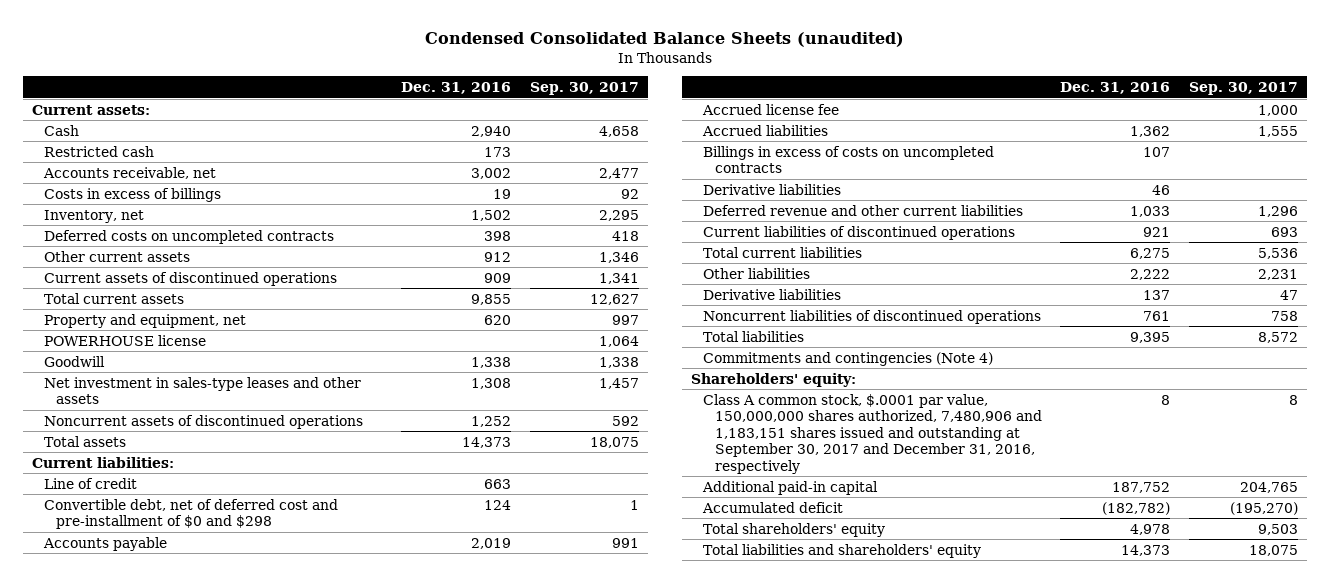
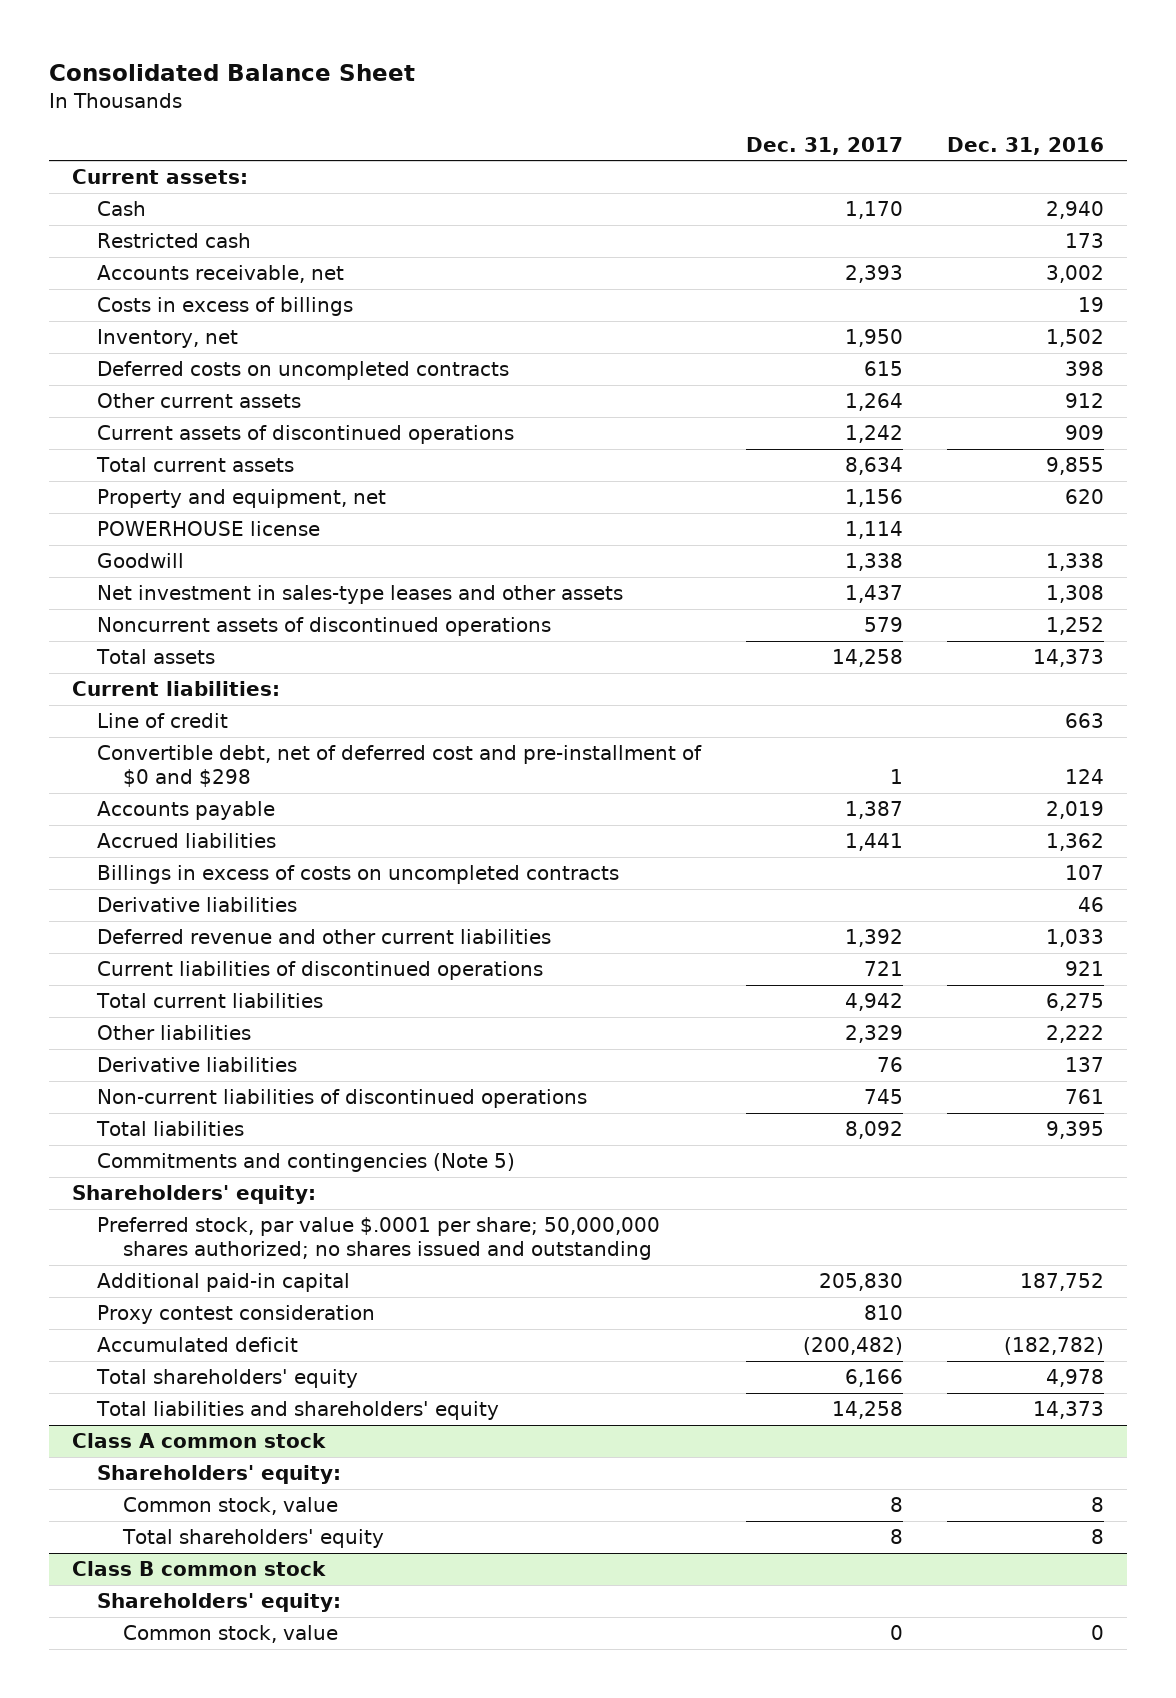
[425,32,905,48] Condensed Consolidated Balance Sheets (unaudited) -> [49,63,416,81] Consolidated Balance Sheet
[529,81,639,95] Sep. 30, 2017 -> none
none -> [745,136,903,155] Dec. 31, 2017
[702,103,840,115] Accrued license fee -> none
[703,309,1042,324] Noncurrent liabilities of discontinued operations -> [97,1089,588,1109] Non-current liabilities of discontinued operations
[703,351,994,366] Commitments and contingencies (Note 4) -> [97,1153,516,1173] Commitments and contingencies (Note 5)
[703,393,1042,474] Class A common stock, $.0001 par value, 150,000,000 shares authorized, 7,480,906 and 1,183,151 shares issued and outstanding at September 30, 2017 and December 31, 2016, respectively -> none
none -> [97,1217,661,1260] Preferred stock, par value $.0001 per share; 50,000,000 shares authorized; no shares issued and outstanding
none -> [97,1305,376,1325] Proxy contest consideration
none -> [71,1433,326,1449] Class A common stock
none -> [97,1465,342,1485] Shareholders' equity:
none -> [122,1497,338,1516] Common stock, value
none -> [121,1529,384,1549] Total shareholders' equity
none -> [71,1561,326,1577] Class B common stock
none -> [97,1593,342,1613] Shareholders' equity:
none -> [122,1625,338,1644] Common stock, value

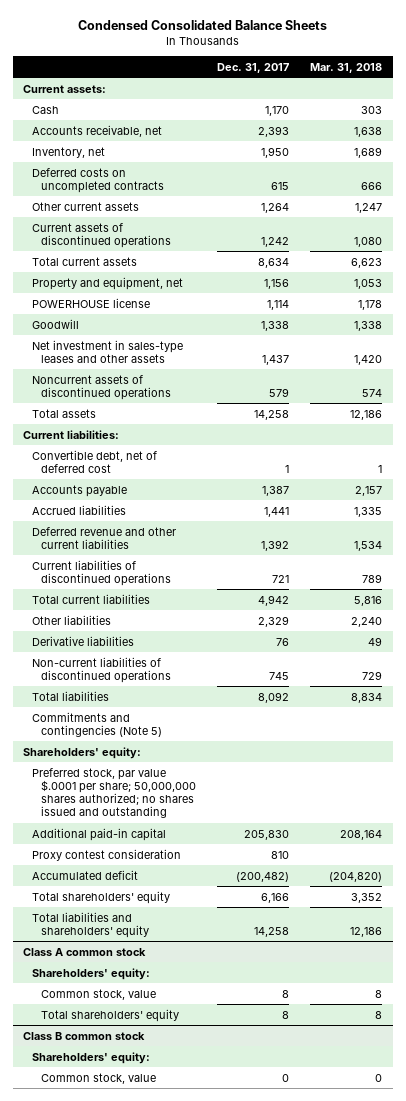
[49,63,416,81] Consolidated Balance Sheet -> [77,20,327,31] Condensed Consolidated Balance Sheets
[947,136,1105,155] Dec. 31, 2016 -> none
none -> [310,62,383,73] Mar. 31, 2018
[97,233,252,249] Restricted cash -> none
[97,297,354,317] Costs in excess of billings -> none
[97,713,229,729] Line of credit -> none
[97,745,703,787] Convertible debt, net of deferred cost and pre-installment of $0 and $298 -> [32,449,158,473] Convertible debt, net of deferred cost
[97,865,620,885] Billings in excess of costs on uncompleted contracts -> none
[97,897,298,913] Derivative liabilities -> none

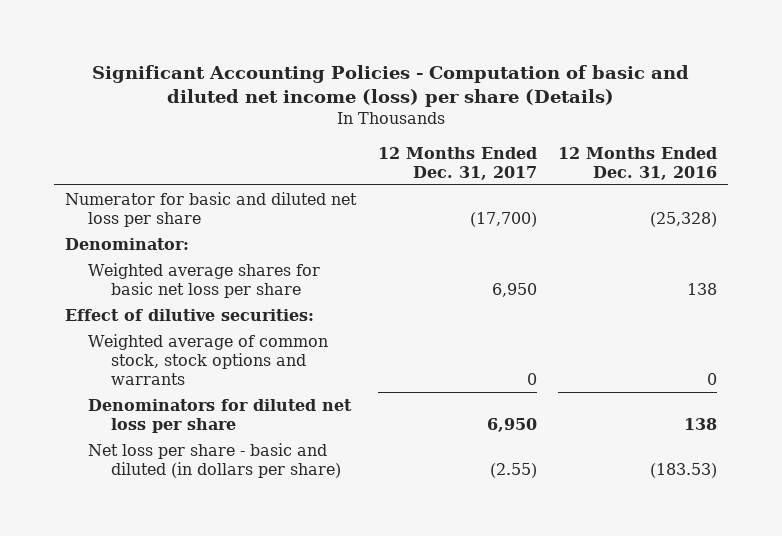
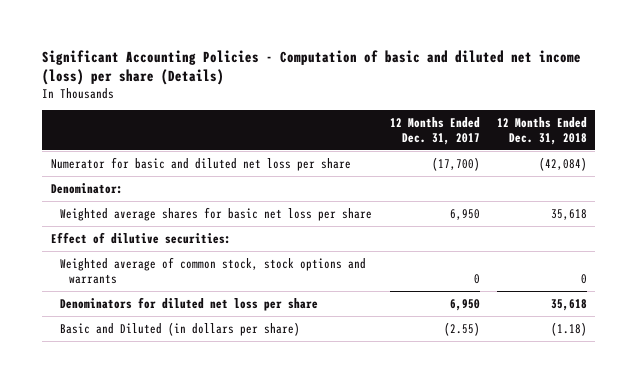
[558,146,718,180] 12 Months Ended Dec. 31, 2016 -> none
none -> [496,117,587,145] 12 Months Ended Dec. 31, 2018
[87,442,341,478] Net loss per share - basic and diluted (in dollars per share) -> [60,321,301,336] Basic and Diluted (in dollars per share)

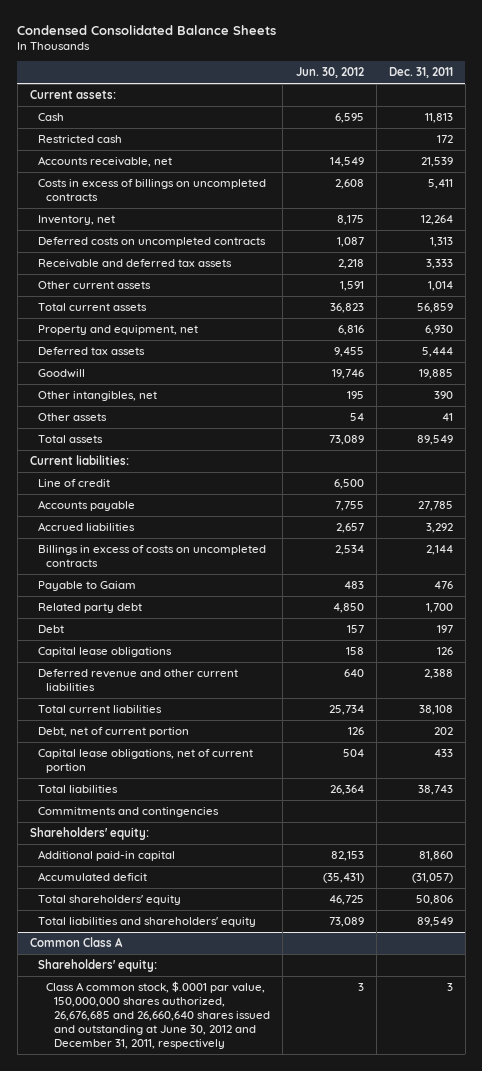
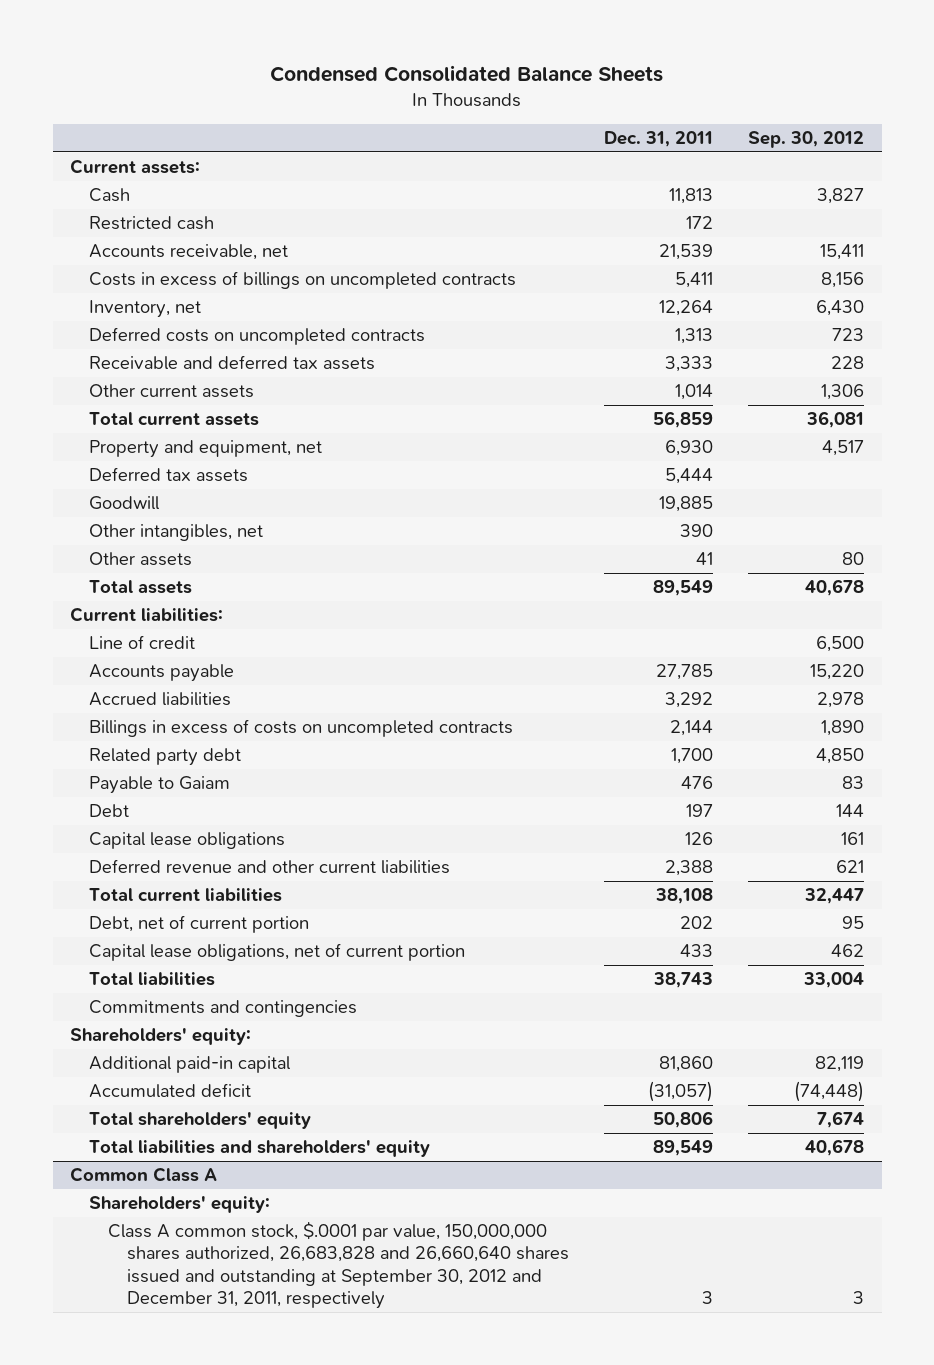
[295,67,364,79] Jun. 30, 2012 -> none
none -> [748,131,865,149] Sep. 30, 2012
[37,580,136,591] Payable to Gaiam -> [89,776,231,795] Payable to Gaiam
[46,980,271,1050] Class A common stock, $.0001 par value, 150,000,000 shares authorized, 26,676,685 and 26,660,640 shares issued and outstanding at June 30, 2012 and December 31, 2011, respectively -> [108,1221,570,1310] Class A common stock, $.0001 par value, 150,000,000 shares authorized, 26,683,828 and 26,660,640 shares issued and outstanding at September 30, 2012 and December 31, 2011, respectively

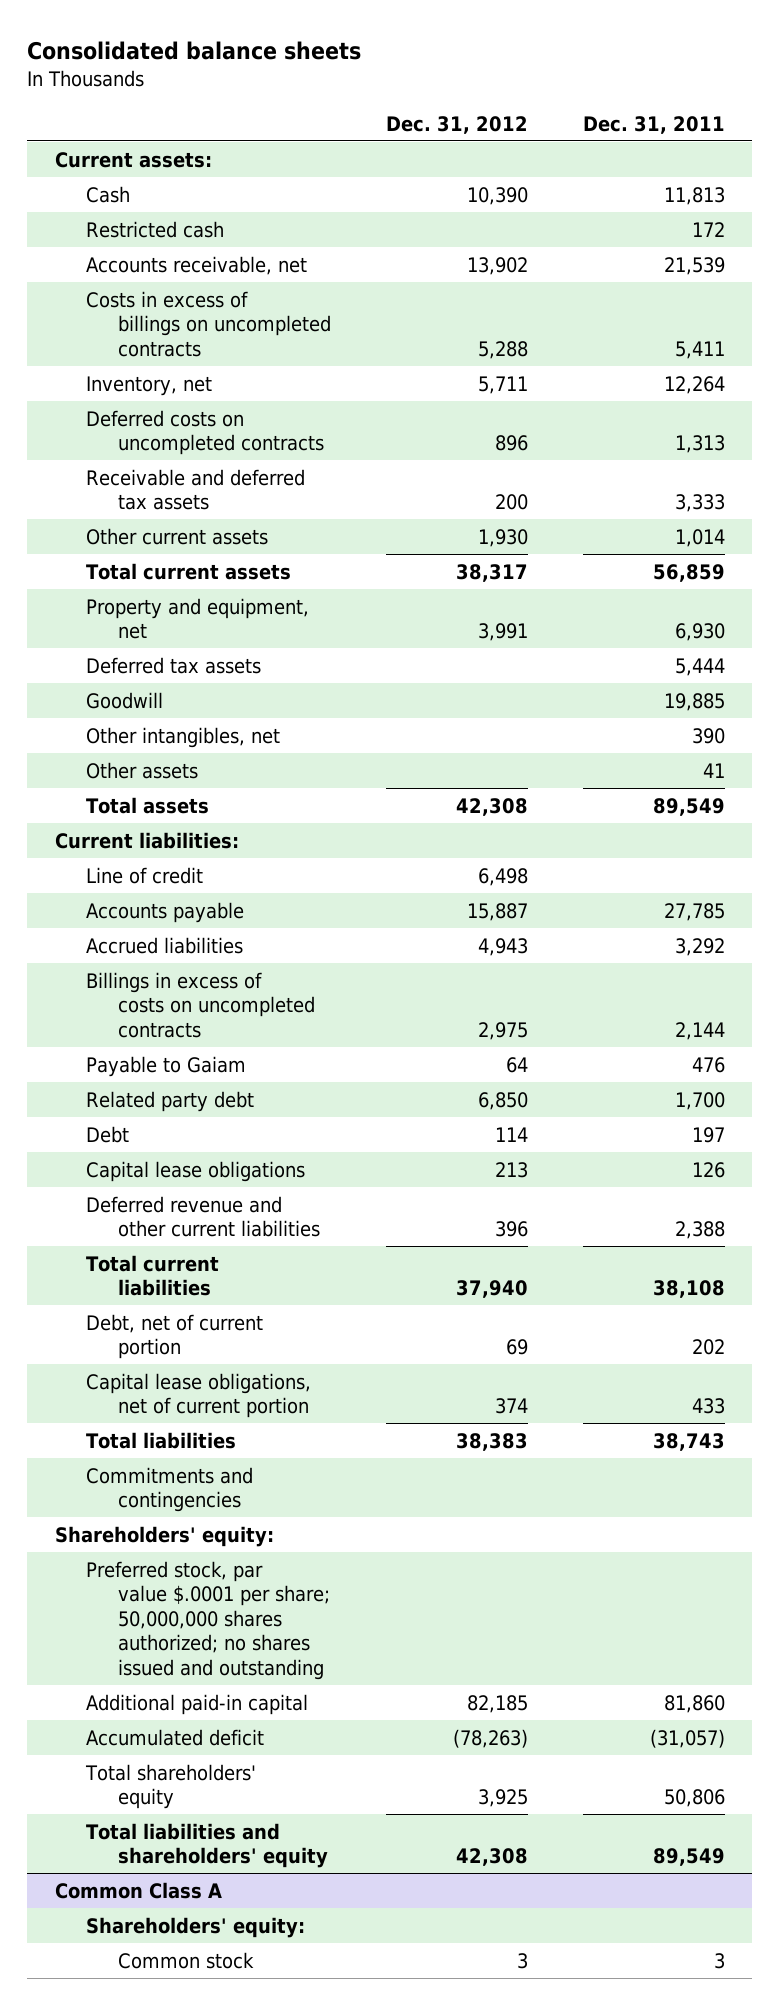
[270,65,664,83] Condensed Consolidated Balance Sheets -> [27,40,362,60] Consolidated balance sheets
[748,131,865,149] Sep. 30, 2012 -> none
none -> [385,115,528,134] Dec. 31, 2012
[89,748,242,767] Related party debt -> [86,1090,255,1112] Related party debt
none -> [86,1560,331,1680] Preferred stock, par value $.0001 per share; 50,000,000 shares authorized; no shares issued and outstanding
[108,1221,570,1310] Class A common stock, $.0001 par value, 150,000,000 shares authorized, 26,683,828 and 26,660,640 shares issued and outstanding at September 30, 2012 and December 31, 2011, respectively -> [118,1951,255,1969] Common stock

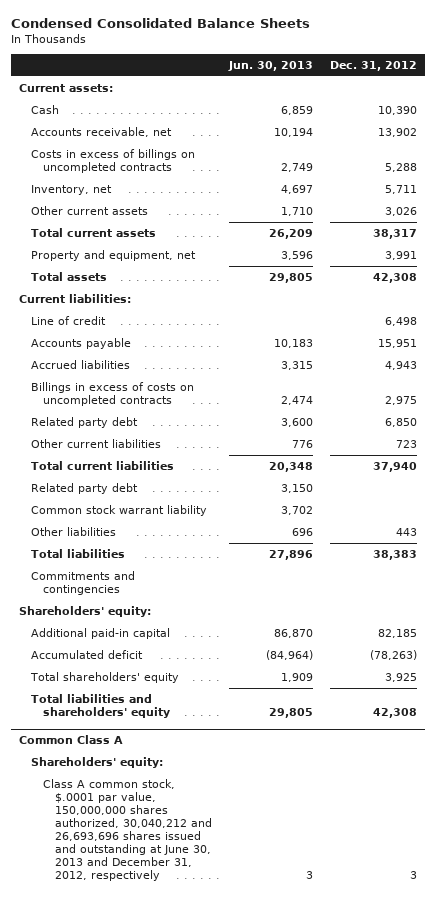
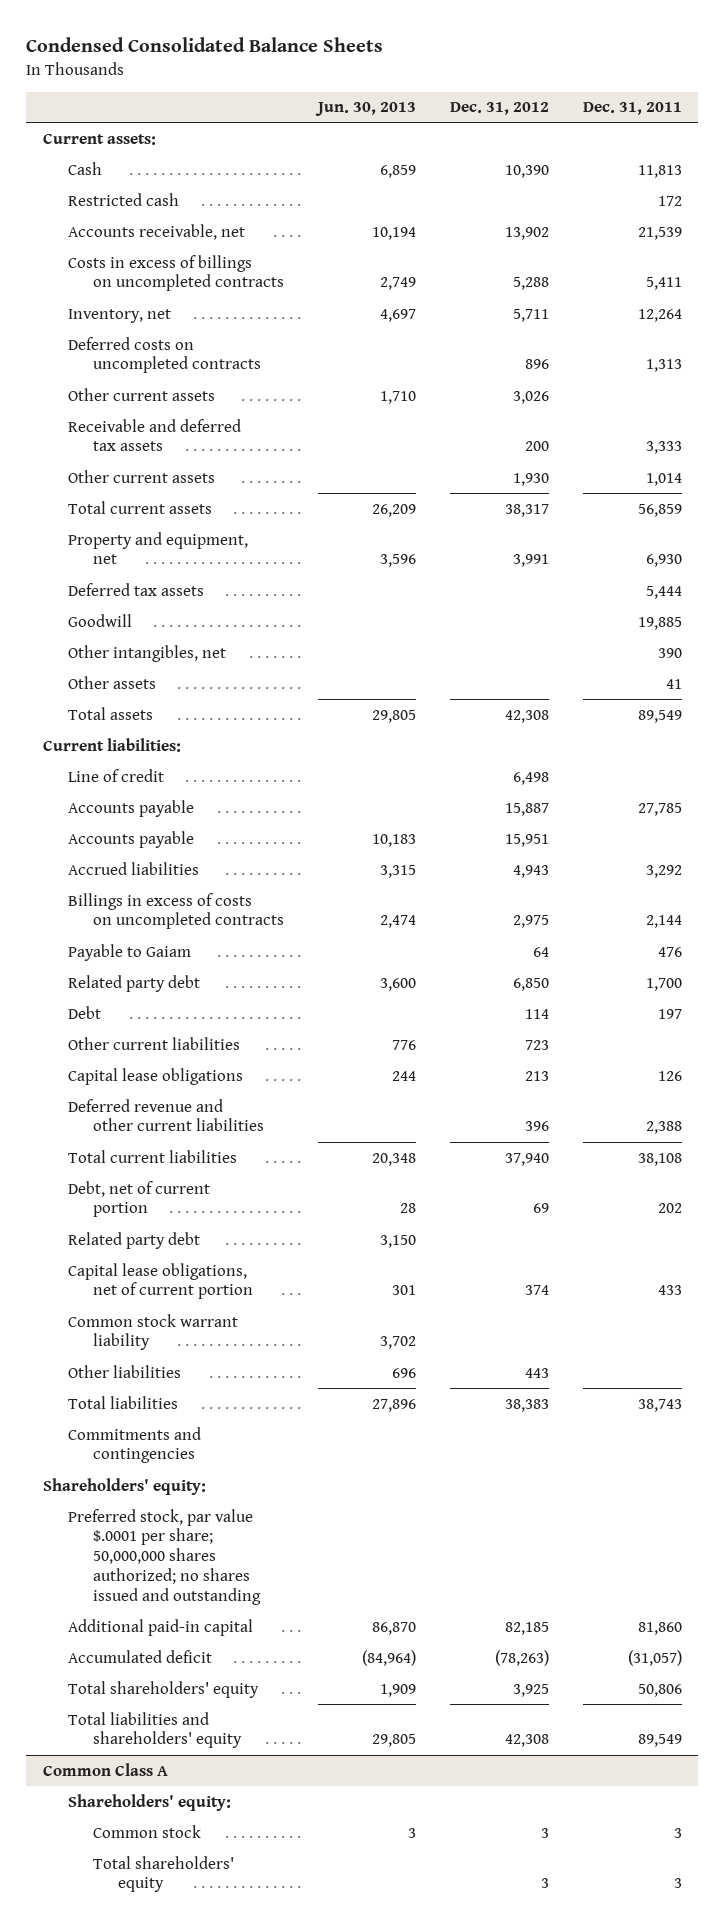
none -> [582,102,682,116] Dec. 31, 2011
none -> [67,192,179,206] Restricted cash
none -> [67,336,262,374] Deferred costs on uncompleted contracts
none -> [67,418,241,452] Receivable and deferred tax assets
none -> [67,469,215,483] Other current assets
none -> [67,582,204,596] Deferred tax assets
none -> [67,613,132,627] Goodwill
none -> [67,644,226,662] Other intangibles, net
none -> [67,675,156,689] Other assets
none -> [67,799,194,817] Accounts payable
none -> [67,943,191,961] Payable to Gaiam
none -> [67,1005,101,1019] Debt
none -> [67,1067,243,1085] Capital lease obligations
none -> [67,1098,265,1132] Deferred revenue and other current liabilities
none -> [67,1180,210,1218] Debt, net of current portion
none -> [67,1262,254,1300] Capital lease obligations, net of current portion
none -> [67,1508,262,1606] Preferred stock, par value $.0001 per share; 50,000,000 shares authorized; no shares issued and outstanding
[43,778,213,882] Class A common stock, $.0001 par value, 150,000,000 shares authorized, 30,040,212 and 26,693,696 shares issued and outstanding at June 30, 2013 and December 31, 2012, respectively -> [93,1824,202,1838] Common stock
none -> [93,1855,235,1893] Total shareholders' equity

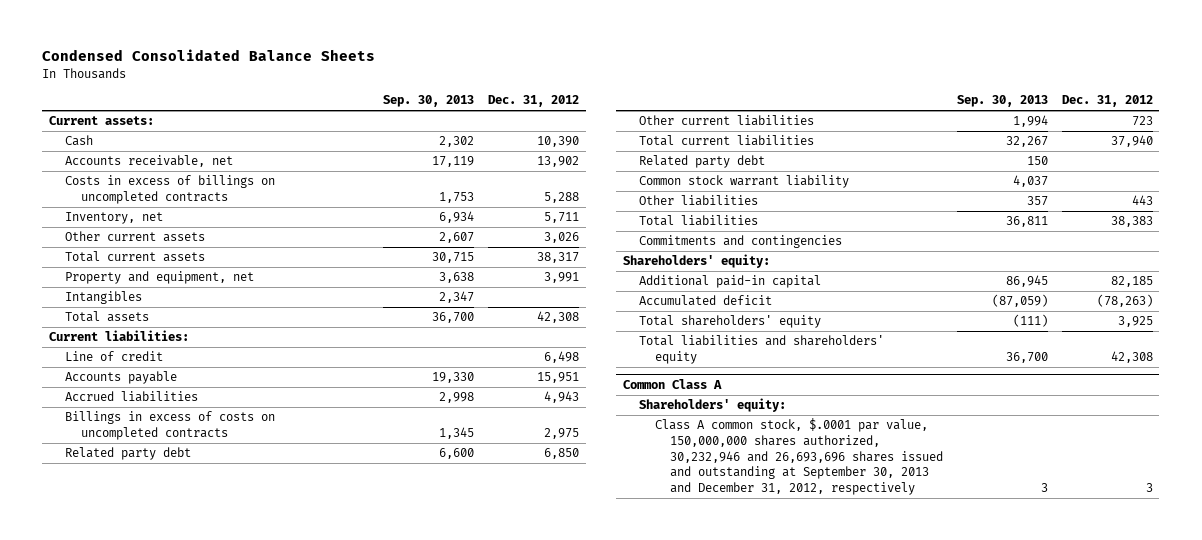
[314,102,416,117] Jun. 30, 2013 -> none
[582,102,682,116] Dec. 31, 2011 -> none
none -> [383,95,475,108] Sep. 30, 2013
[67,192,179,206] Restricted cash -> none
[67,336,262,374] Deferred costs on uncompleted contracts -> none
[67,418,241,452] Receivable and deferred tax assets -> none
[67,469,215,483] Other current assets -> none
[67,582,204,596] Deferred tax assets -> none
[67,613,132,627] Goodwill -> none
[67,644,226,662] Other intangibles, net -> none
[67,675,156,689] Other assets -> none
none -> [65,291,143,305] Intangibles
[67,799,194,817] Accounts payable -> none
[67,943,191,961] Payable to Gaiam -> none
[67,1005,101,1019] Debt -> none
[67,1067,243,1085] Capital lease obligations -> none
[67,1098,265,1132] Deferred revenue and other current liabilities -> none
[67,1180,210,1218] Debt, net of current portion -> none
[67,1262,254,1300] Capital lease obligations, net of current portion -> none
[67,1508,262,1606] Preferred stock, par value $.0001 per share; 50,000,000 shares authorized; no shares issued and outstanding -> none
[93,1855,235,1893] Total shareholders' equity -> none
[93,1824,202,1838] Common stock -> [654,418,944,496] Class A common stock, $.0001 par value, 150,000,000 shares authorized, 30,232,946 and 26,693,696 shares issued and outstanding at September 30, 2013 and December 31, 2012, respectively

